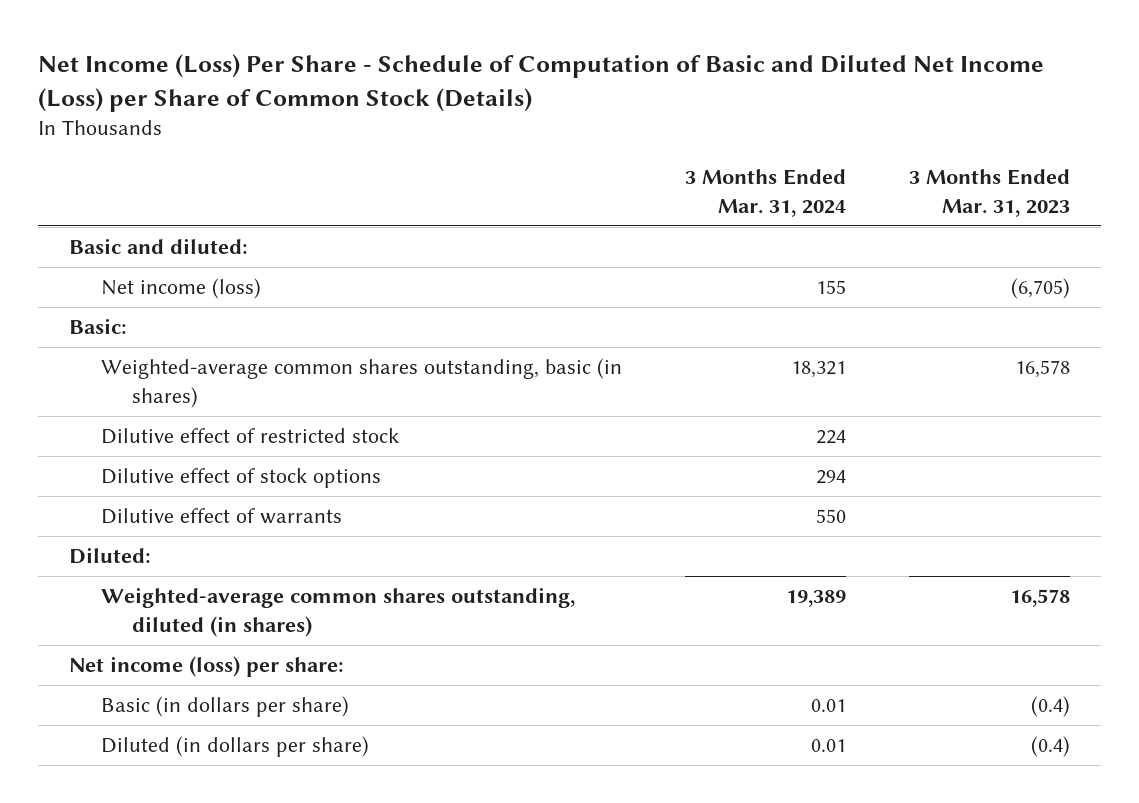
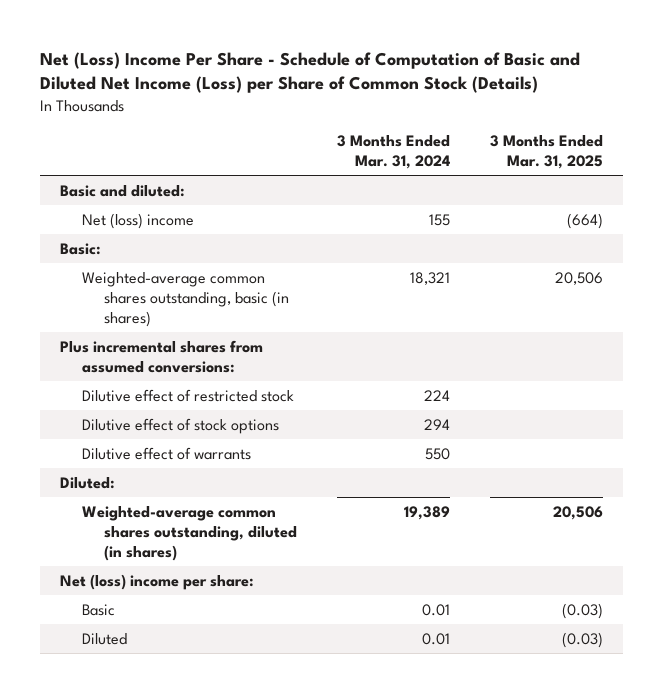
[37,53,1044,112] Net Income (Loss) Per Share - Schedule of Computation of Basic and Diluted Net Income (Loss) per Share of Common Stock (Details) -> [40,51,581,94] Net (Loss) Income Per Share - Schedule of Computation of Basic and Diluted Net Income (Loss) per Share of Common Stock (Details)
[908,169,1070,217] 3 Months Ended Mar. 31, 2023 -> none
none -> [489,135,603,170] 3 Months Ended Mar. 31, 2025
[100,278,261,300] Net income (loss) -> [81,212,194,229] Net (loss) income
none -> [60,339,264,373] Plus incremental shares from assumed conversions:
[69,656,345,678] Net income (loss) per share: -> [60,573,255,590] Net (loss) income per share:
[100,696,349,718] Basic (in dollars per share) -> [81,603,115,616] Basic
[100,736,369,758] Diluted (in dollars per share) -> [81,632,127,645] Diluted

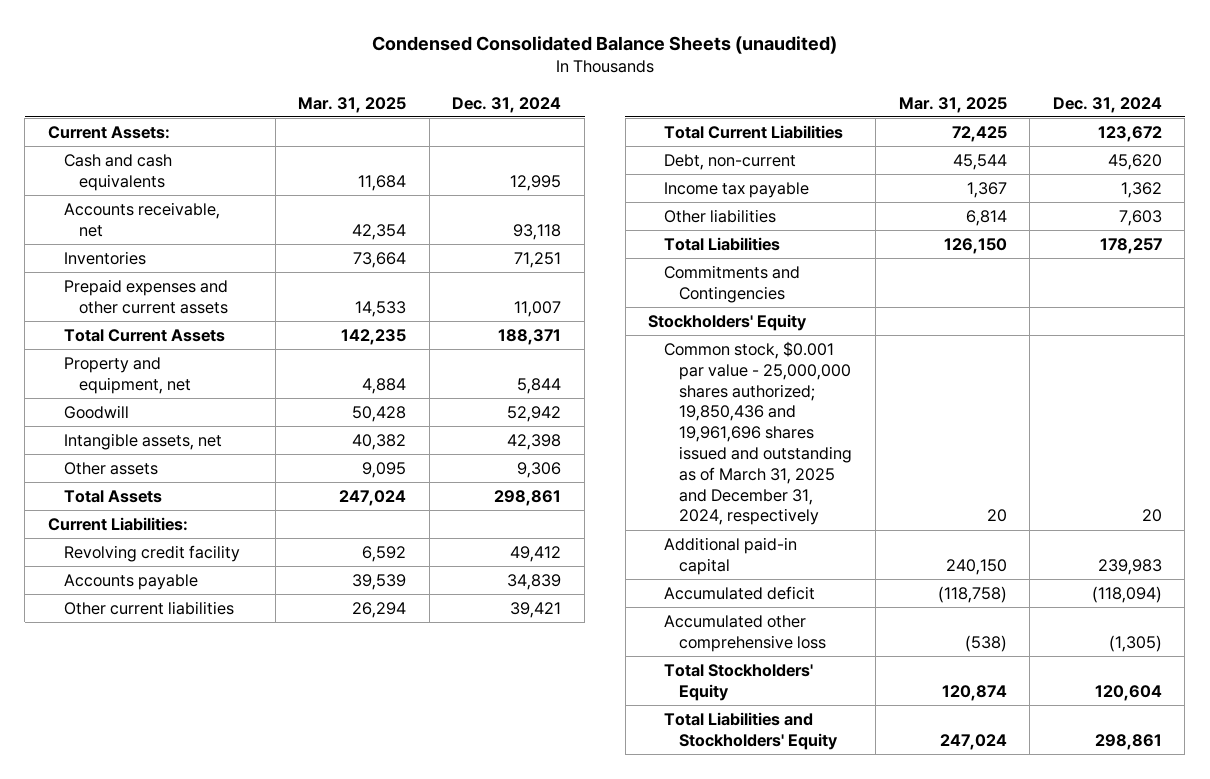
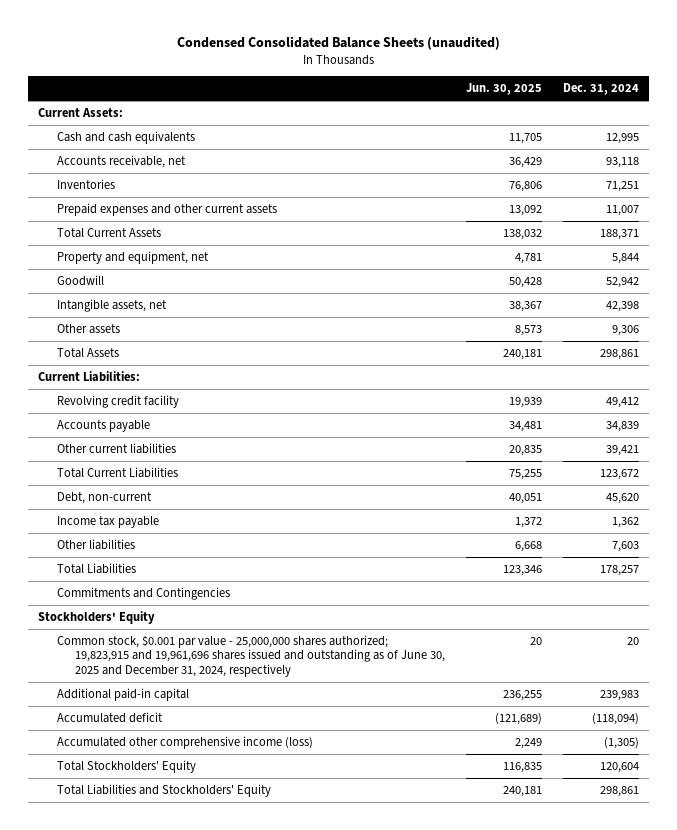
[298,96,407,113] Mar. 31, 2025 -> none
none -> [465,83,542,96] Jun. 30, 2025
[663,341,853,526] Common stock, $0.001 par value - 25,000,000 shares authorized; 19,850,436 and 19,961,696 shares issued and outstanding as of March 31, 2025 and December 31, 2024, respectively -> [56,635,445,677] Common stock, $0.001 par value - 25,000,000 shares authorized; 19,823,915 and 19,961,696 shares issued and outstanding as of June 30, 2025 and December 31, 2024, respectively
[663,615,827,652] Accumulated other comprehensive loss -> [56,736,313,750] Accumulated other comprehensive income (loss)

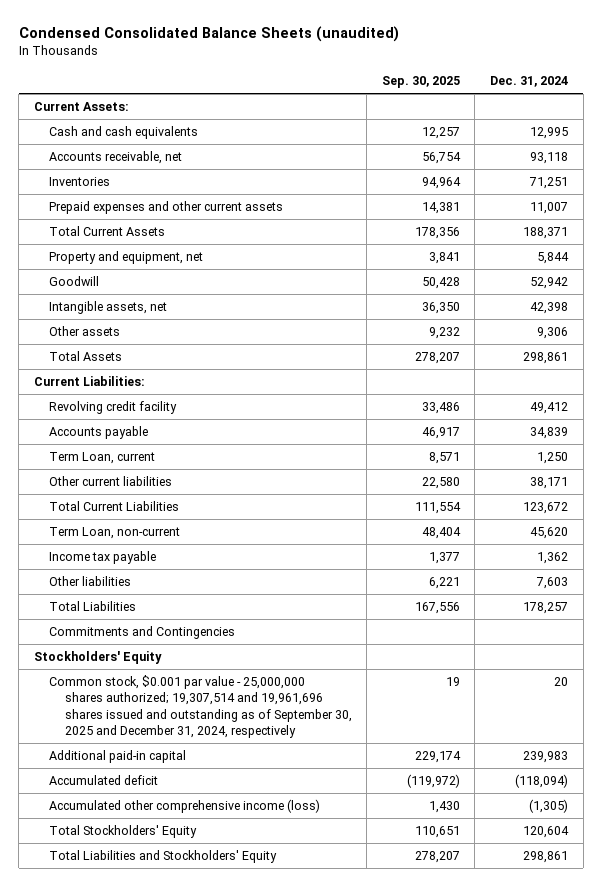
[465,83,542,96] Jun. 30, 2025 -> none
none -> [381,75,460,88] Sep. 30, 2025
none -> [49,452,156,465] Term Loan, current
[605,445,639,457] 39,421 -> [530,477,569,490] 38,171
[56,492,152,505] Debt, non-current -> [49,527,181,540] Term Loan, non-current
[56,635,445,677] Common stock, $0.001 par value - 25,000,000 shares authorized; 19,823,915 and 19,961,696 shares issued and outstanding as of June 30, 2025 and December 31, 2024, respectively -> [49,675,352,739] Common stock, $0.001 par value - 25,000,000 shares authorized; 19,307,514 and 19,961,696 shares issued and outstanding as of September 30, 2025 and December 31, 2024, respectively

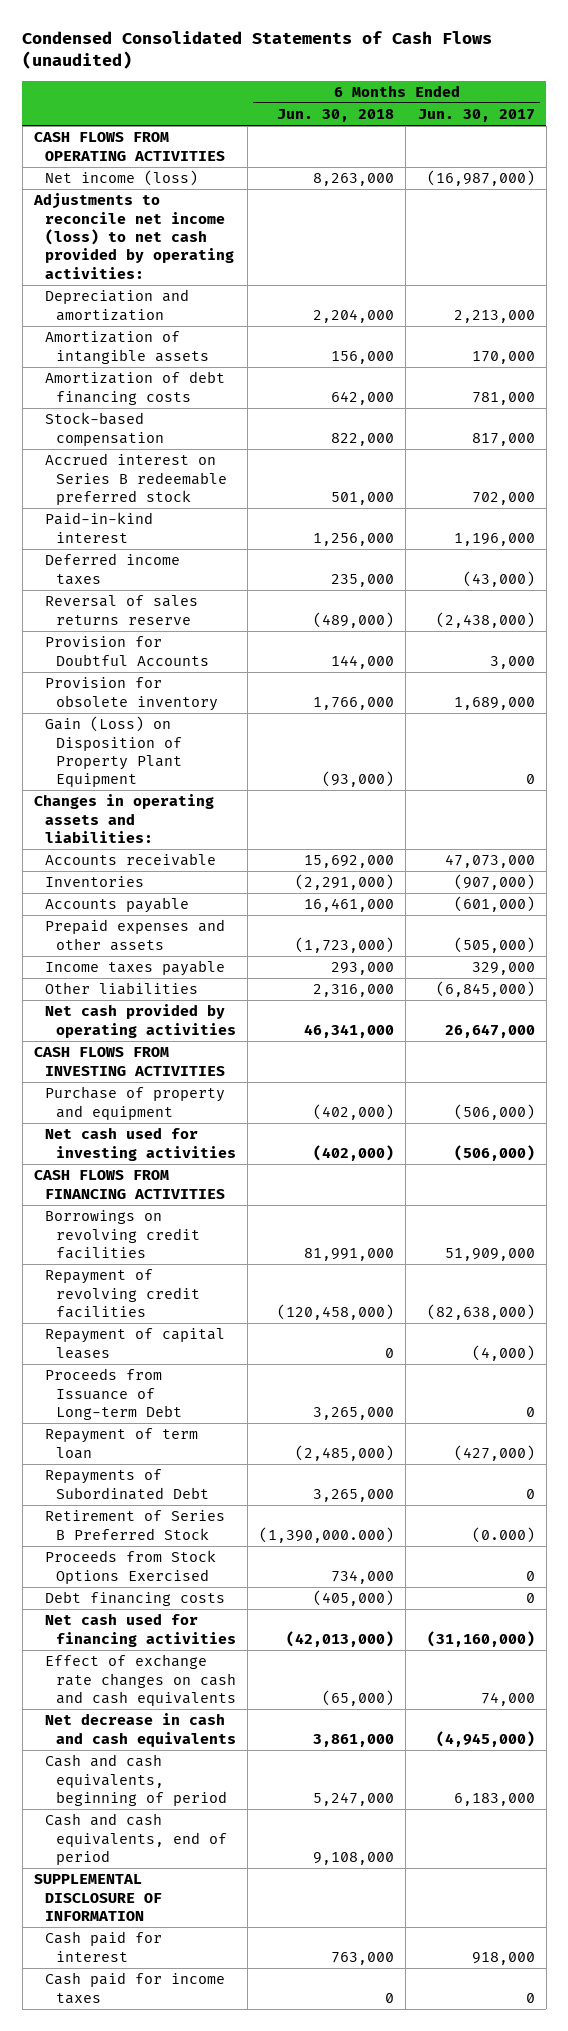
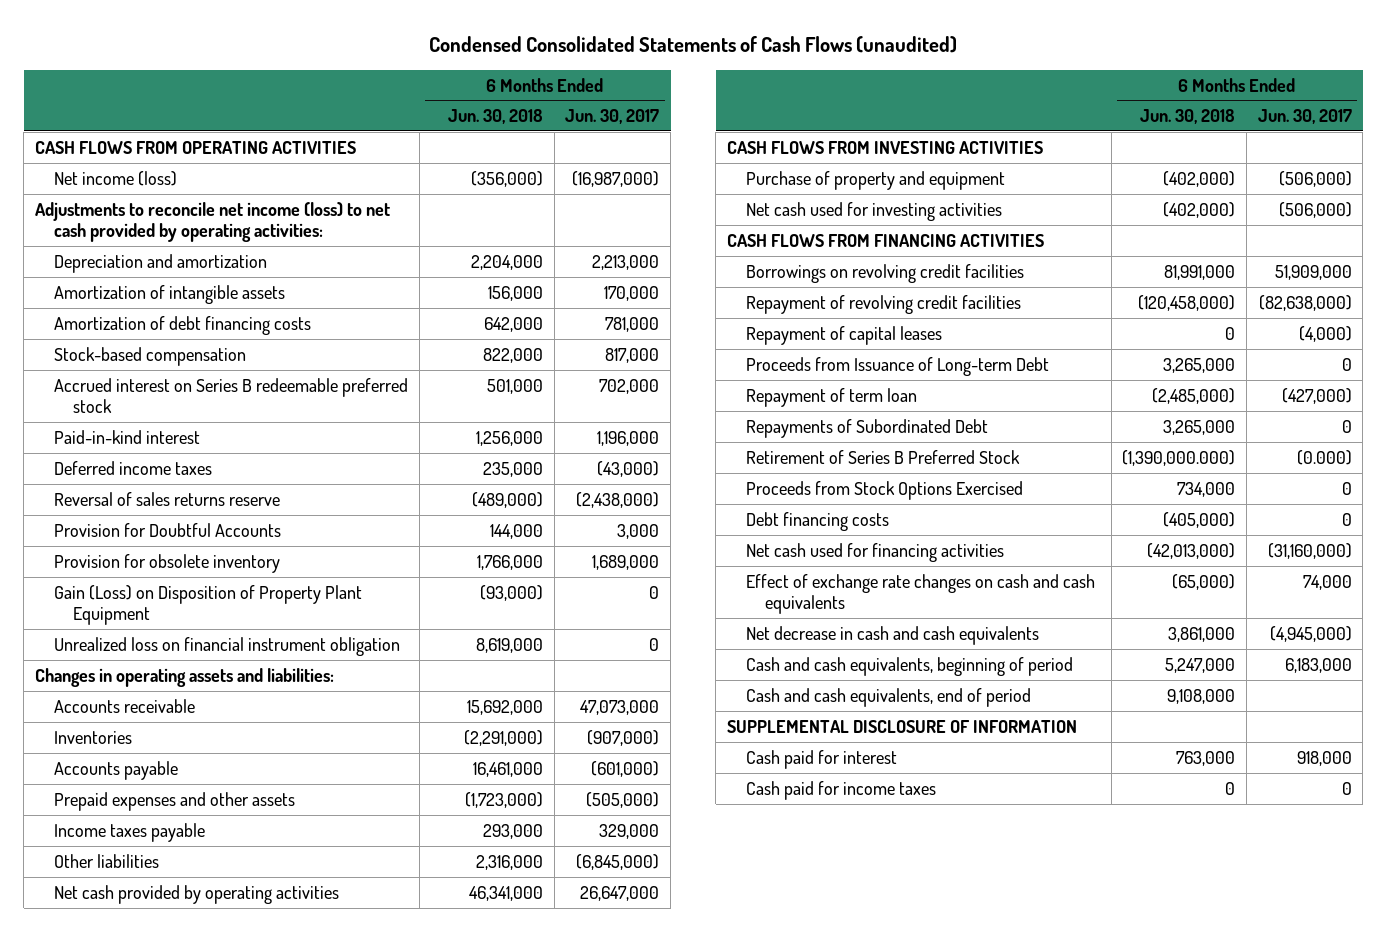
[313,173,395,187] 8,263,000 -> [471,170,544,187] (356,000)
none -> [53,636,400,656] Unrealized loss on financial instrument obligation

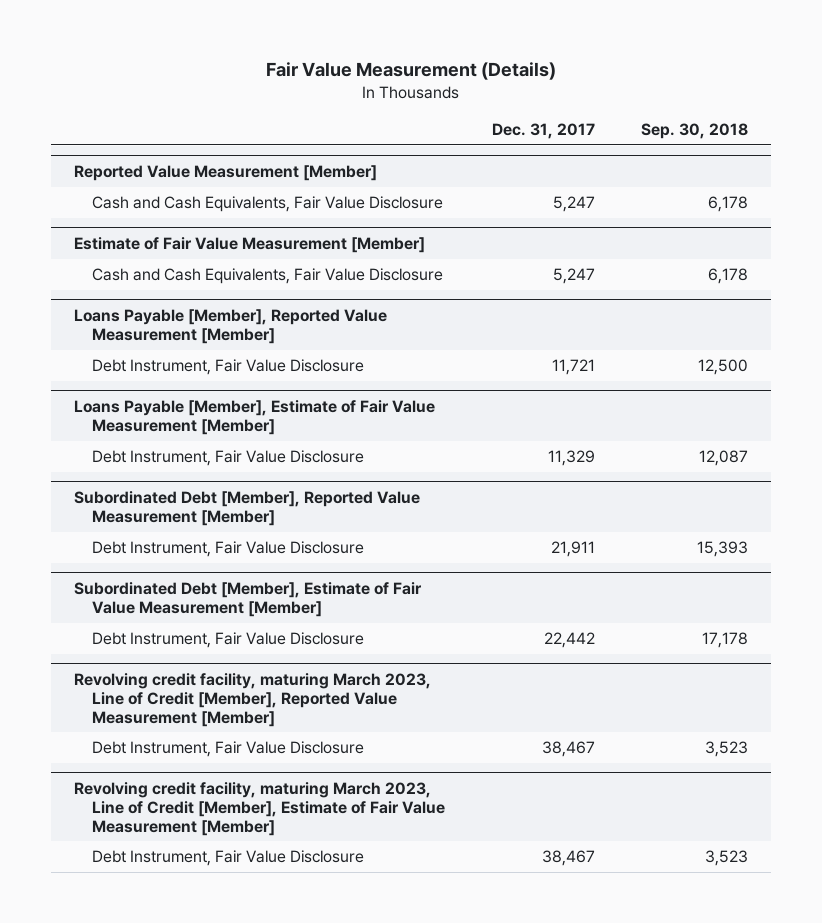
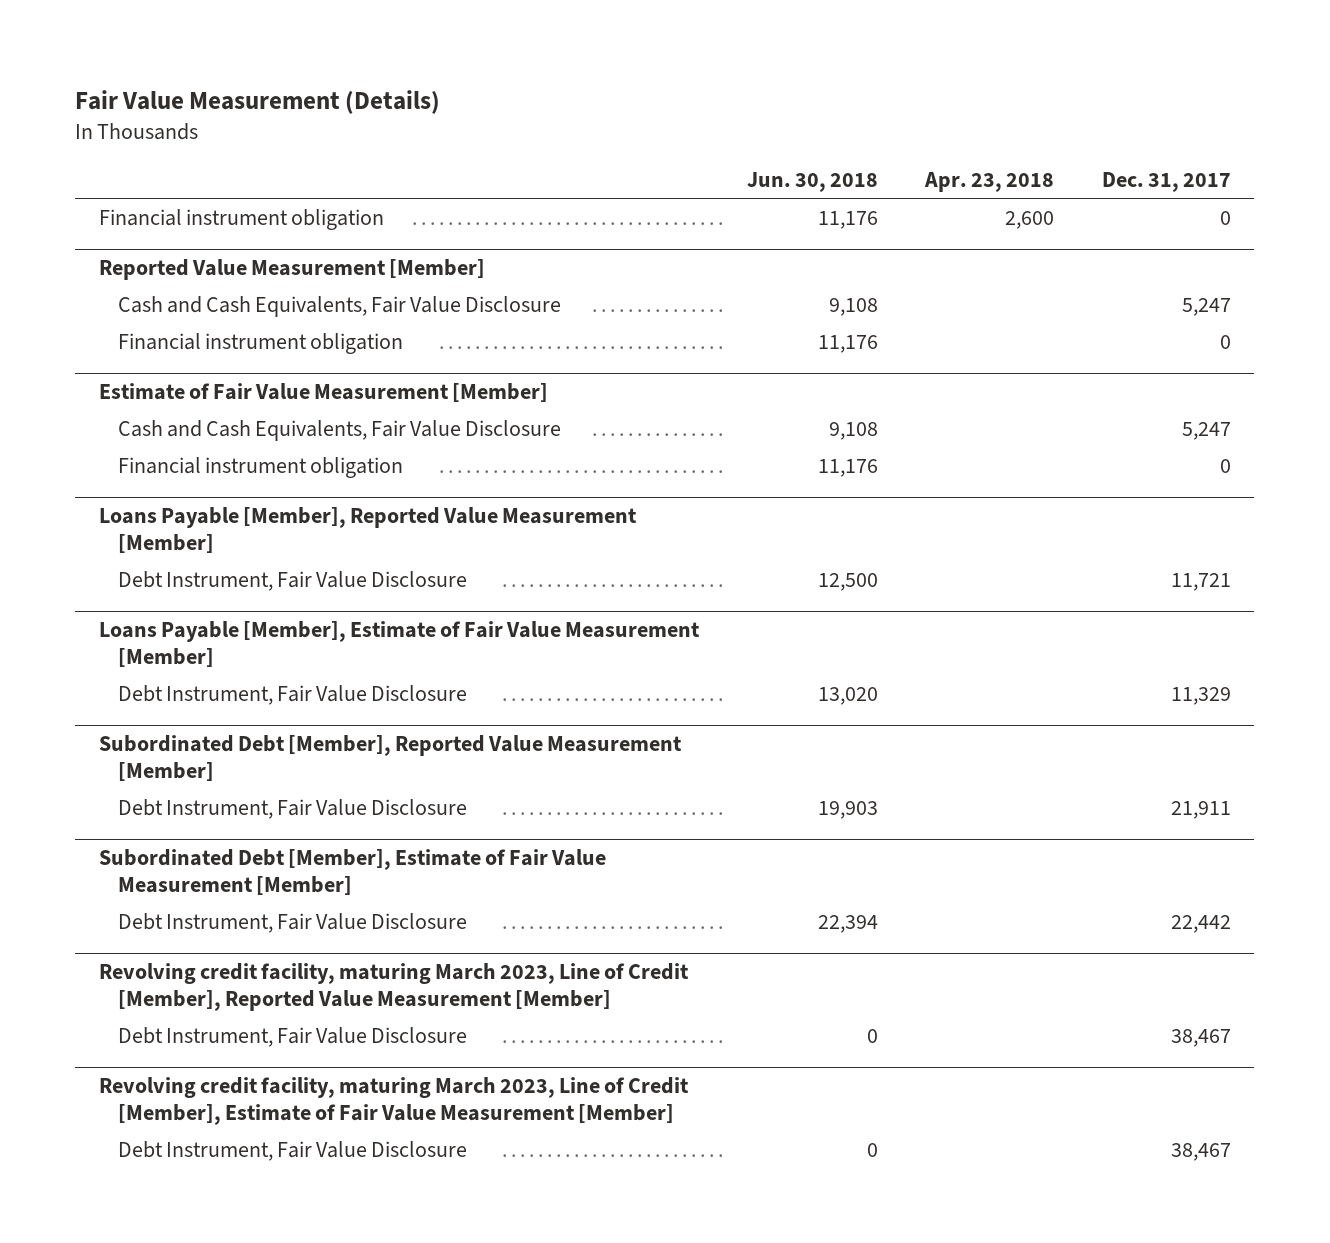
[641,122,749,139] Sep. 30, 2018 -> none
none -> [746,171,878,192] Jun. 30, 2018
none -> [924,171,1055,192] Apr. 23, 2018
none -> [99,208,385,230] Financial instrument obligation
none -> [117,332,403,354] Financial instrument obligation
none -> [117,456,403,478] Financial instrument obligation

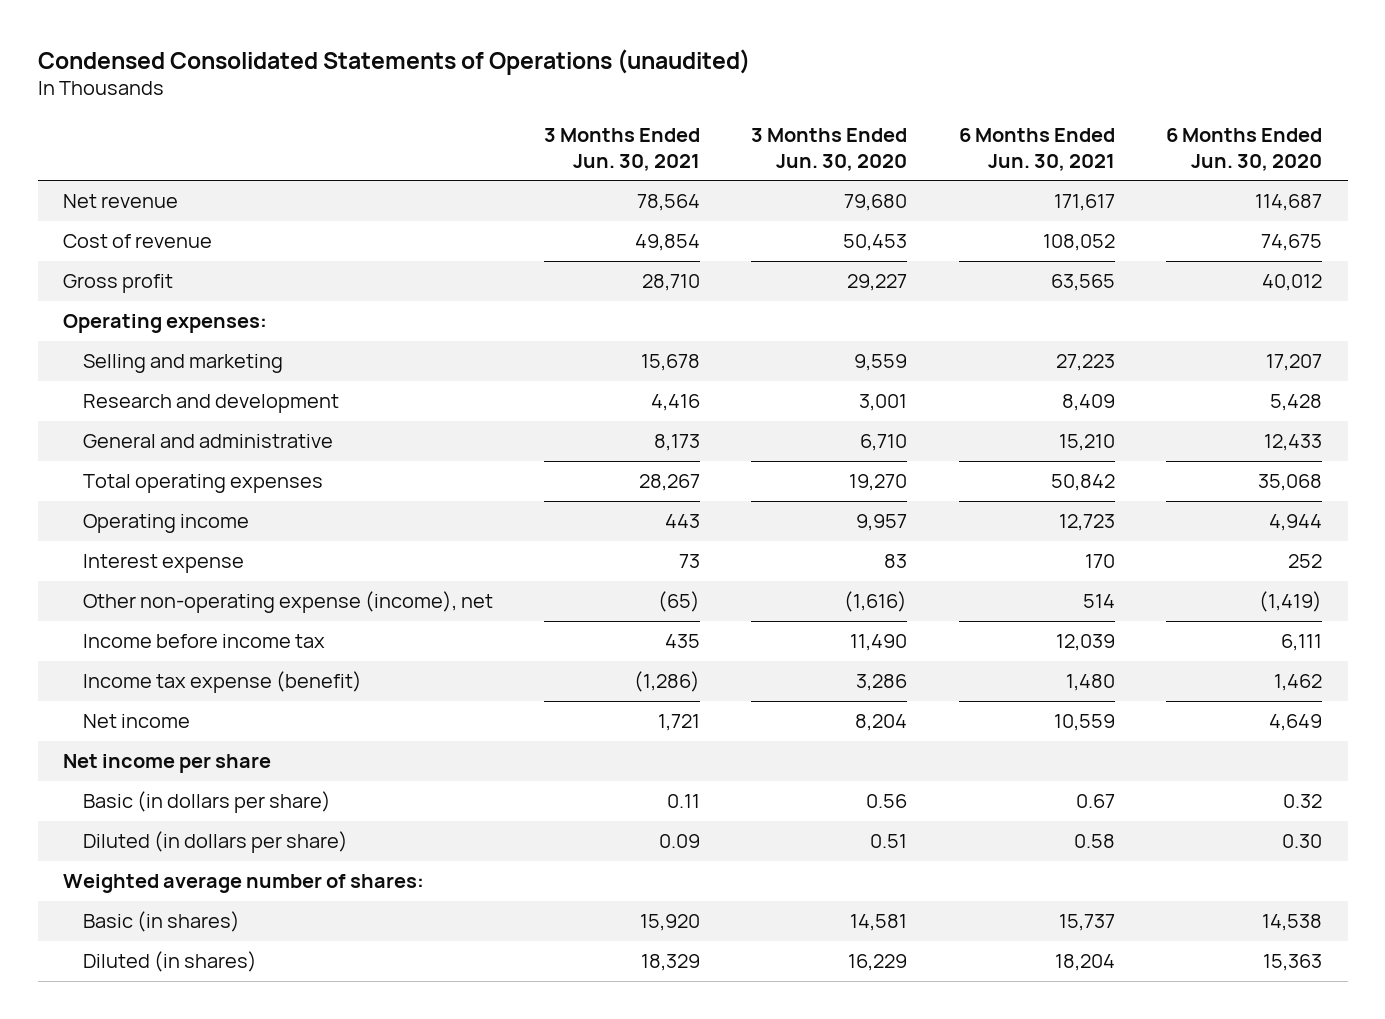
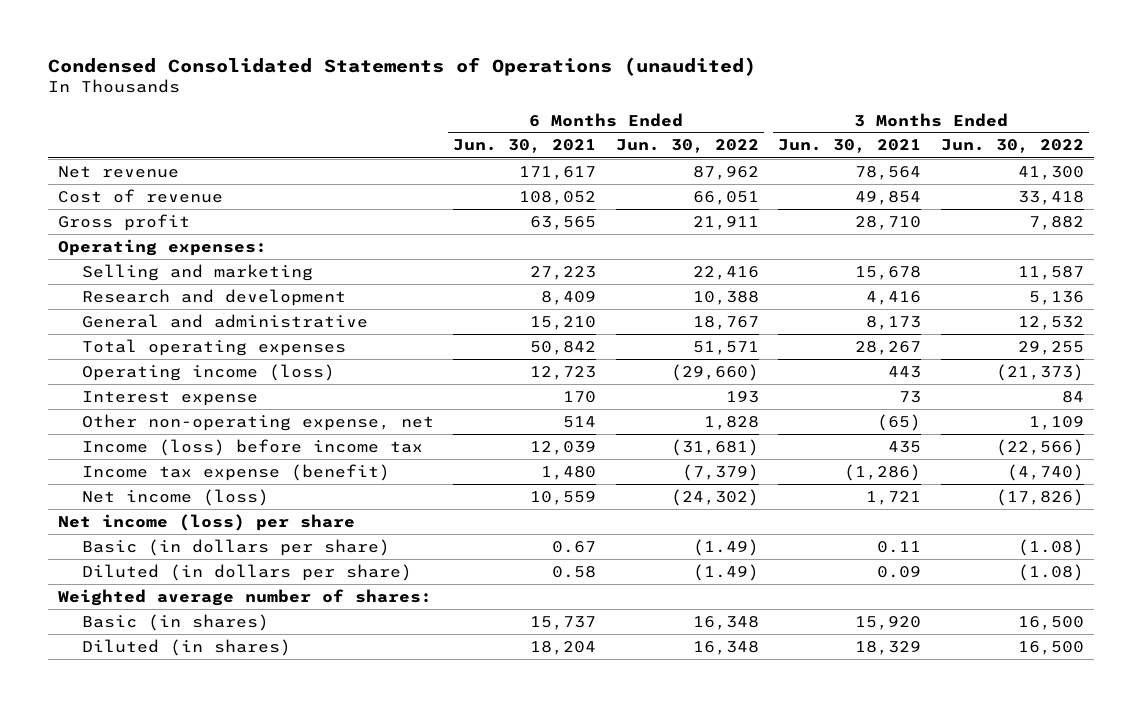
[751,128,908,171] 3 Months Ended Jun. 30, 2020 -> none
[1166,128,1323,171] 6 Months Ended Jun. 30, 2020 -> none
none -> [615,139,759,154] Jun. 30, 2022
none -> [940,139,1084,154] Jun. 30, 2022
[82,514,249,534] Operating income -> [81,363,335,381] Operating income (loss)
[82,591,493,614] Other non-operating expense (income), net -> [81,413,434,431] Other non-operating expense, net
[82,634,325,649] Income before income tax -> [81,438,423,456] Income (loss) before income tax
[82,714,190,729] Net income -> [81,488,269,506] Net income (loss)
[63,754,272,774] Net income per share -> [57,513,355,531] Net income (loss) per share

